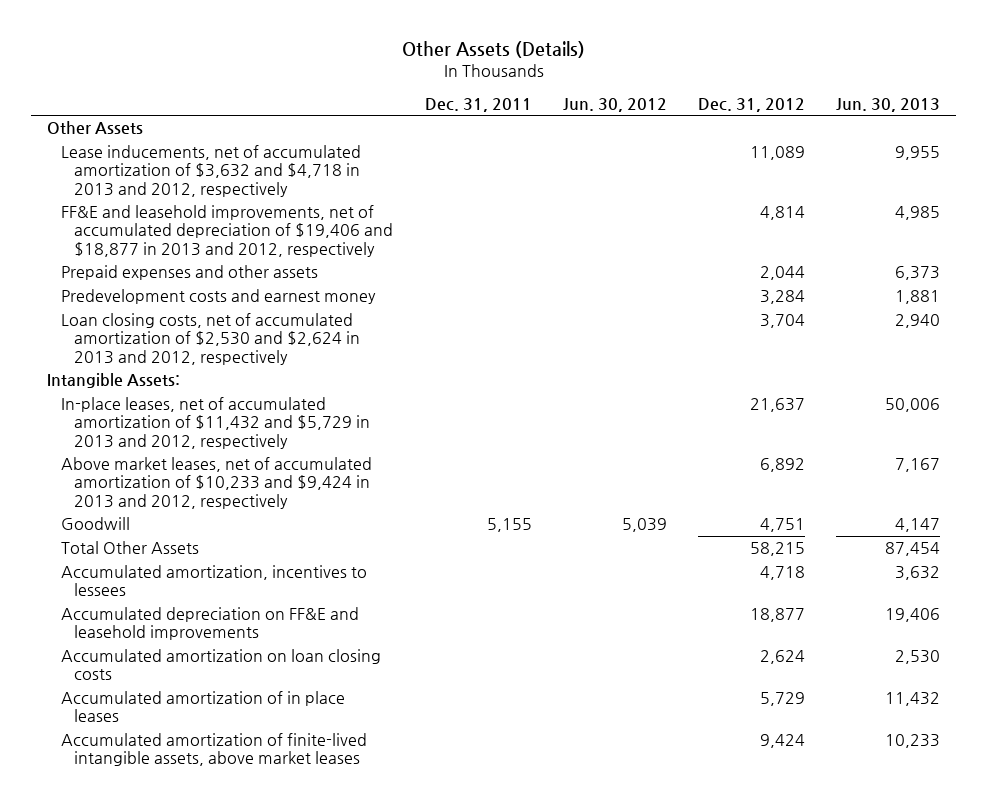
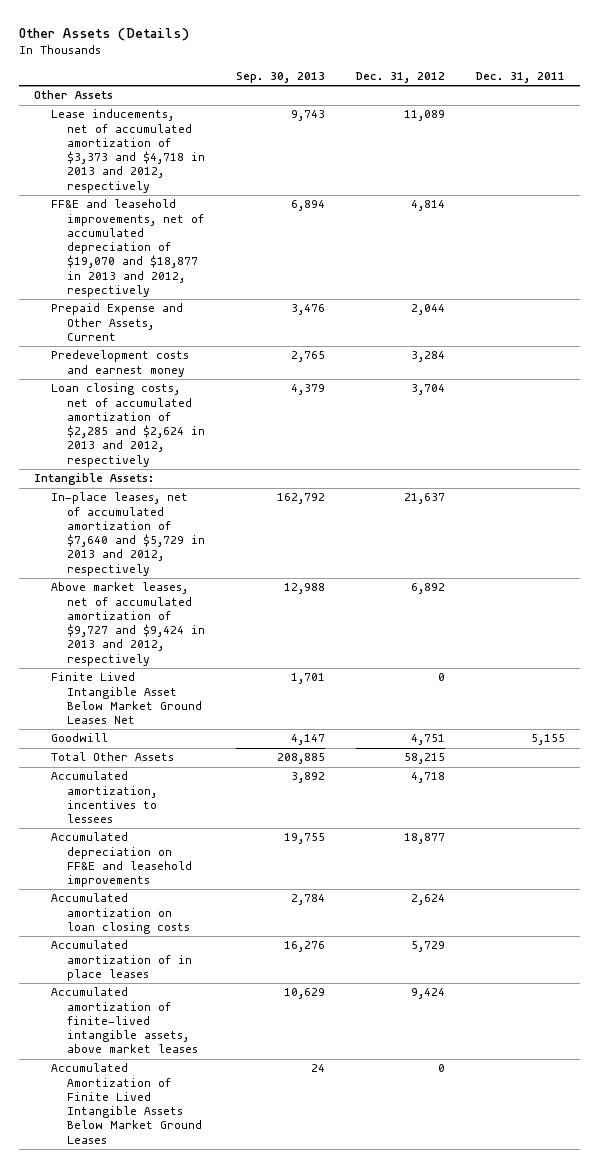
[562,97,667,112] Jun. 30, 2012 -> none
[836,97,941,112] Jun. 30, 2013 -> none
none -> [236,71,326,83] Sep. 30, 2013
[60,145,361,197] Lease inducements, net of accumulated amortization of $3,632 and $4,718 in 2013 and 2012, respectively -> [50,109,206,193] Lease inducements, net of accumulated amortization of $3,373 and $4,718 in 2013 and 2012, respectively
[60,205,394,257] FF&E and leasehold improvements, net of accumulated depreciation of $19,406 and $18,877 in 2013 and 2012, respectively -> [50,199,205,297] FF&E and leasehold improvements, net of accumulated depreciation of $19,070 and $18,877 in 2013 and 2012, respectively
[60,265,318,281] Prepaid expenses and other assets -> [50,303,183,341] Prepaid Expense and Other Assets, Current
[60,313,361,365] Loan closing costs, net of accumulated amortization of $2,530 and $2,624 in 2013 and 2012, respectively -> [50,383,206,467] Loan closing costs, net of accumulated amortization of $2,285 and $2,624 in 2013 and 2012, respectively
[60,397,371,449] In-place leases, net of accumulated amortization of $11,432 and $5,729 in 2013 and 2012, respectively -> [50,492,206,576] In-place leases, net of accumulated amortization of $7,640 and $5,729 in 2013 and 2012, respectively
[60,457,372,509] Above market leases, net of accumulated amortization of $10,233 and $9,424 in 2013 and 2012, respectively -> [50,582,206,666] Above market leases, net of accumulated amortization of $9,727 and $9,424 in 2013 and 2012, respectively
none -> [50,672,203,725] Finite Lived Intangible Asset Below Market Ground Leases Net
none -> [50,1063,203,1144] Accumulated Amortization of Finite Lived Intangible Assets Below Market Ground Leases

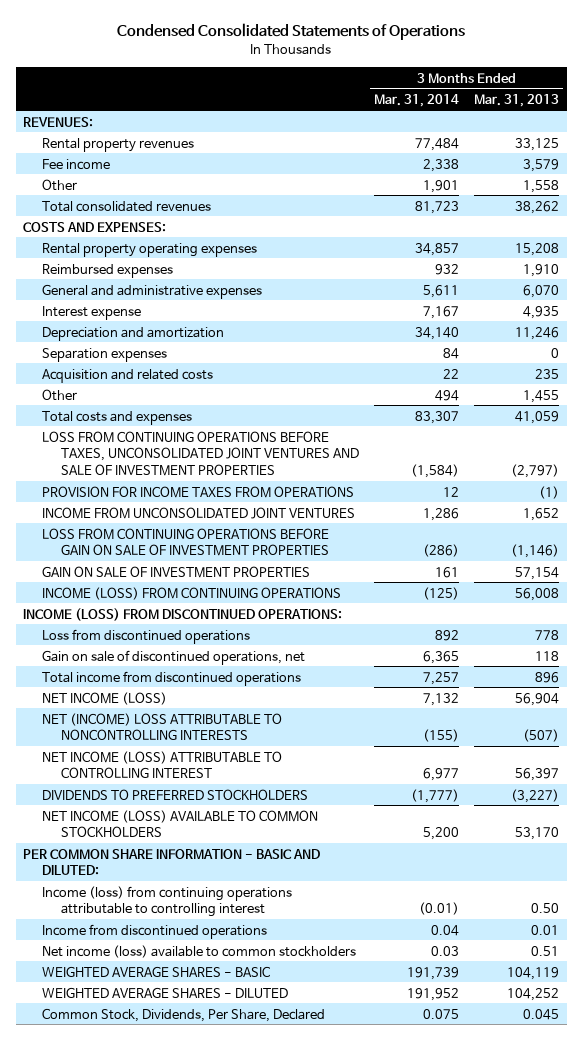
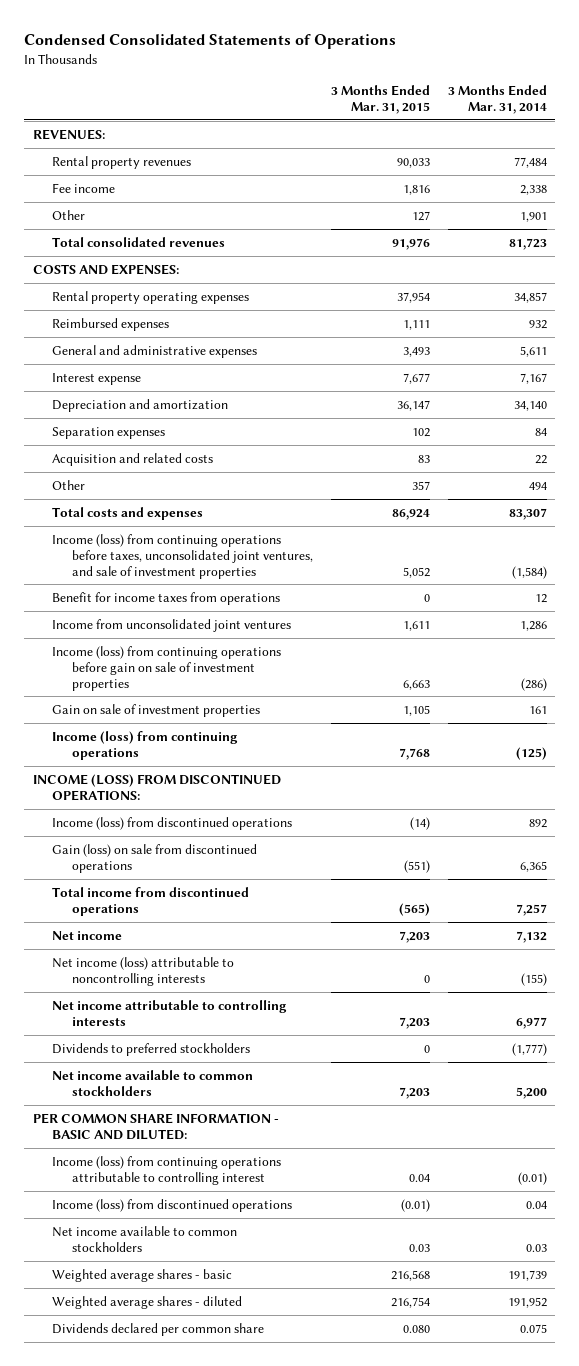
[474,94,560,108] Mar. 31, 2013 -> none
none -> [330,85,430,115] 3 Months Ended Mar. 31, 2015
[42,430,359,477] LOSS FROM CONTINUING OPERATIONS BEFORE TAXES, UNCONSOLIDATED JOINT VENTURES AND SALE OF INVESTMENT PROPERTIES -> [52,533,313,579] Income (loss) from continuing operations before taxes, unconsolidated joint ventures, and sale of investment properties
[42,485,355,498] PROVISION FOR INCOME TAXES FROM OPERATIONS -> [52,591,281,605] Benefit for income taxes from operations
[42,506,356,519] INCOME FROM UNCONSOLIDATED JOINT VENTURES -> [52,618,292,632] Income from unconsolidated joint ventures
[42,527,330,557] LOSS FROM CONTINUING OPERATIONS BEFORE GAIN ON SALE OF INVESTMENT PROPERTIES -> [52,645,282,691] Income (loss) from continuing operations before gain on sale of investment properties
[42,565,311,578] GAIN ON SALE OF INVESTMENT PROPERTIES -> [52,703,261,717] Gain on sale of investment properties
[42,586,342,600] INCOME (LOSS) FROM CONTINUING OPERATIONS -> [52,730,239,760] Income (loss) from continuing operations
[42,628,251,644] Loss from discontinued operations -> [52,816,293,830] Income (loss) from discontinued operations
[42,649,306,665] Gain on sale of discontinued operations, net -> [52,843,258,873] Gain (loss) on sale from discontinued operations
[42,691,168,705] NET INCOME (LOSS) -> [52,930,123,940] Net income
[42,712,283,741] NET (INCOME) LOSS ATTRIBUTABLE TO NONCONTROLLING INTERESTS -> [52,956,235,986] Net income (loss) attributable to noncontrolling interests
[42,750,283,779] NET INCOME (LOSS) ATTRIBUTABLE TO CONTROLLING INTEREST -> [52,999,288,1026] Net income attributable to controlling interests
[42,788,309,800] DIVIDENDS TO PREFERRED STOCKHOLDERS -> [52,1042,251,1056] Dividends to preferred stockholders
[42,809,319,838] NET INCOME (LOSS) AVAILABLE TO COMMON STOCKHOLDERS -> [52,1069,254,1096] Net income available to common stockholders
[42,923,268,939] Income from discontinued operations -> [52,1198,293,1212] Income (loss) from discontinued operations
[42,944,357,958] Net income (loss) available to common stockholders -> [52,1225,238,1252] Net income available to common stockholders
[42,965,271,977] WEIGHTED AVERAGE SHARES - BASIC -> [52,1268,233,1282] Weighted average shares - basic
[42,986,289,998] WEIGHTED AVERAGE SHARES - DILUTED -> [52,1295,243,1309] Weighted average shares - diluted
[42,1007,326,1022] Common Stock, Dividends, Per Share, Declared -> [52,1322,265,1336] Dividends declared per common share

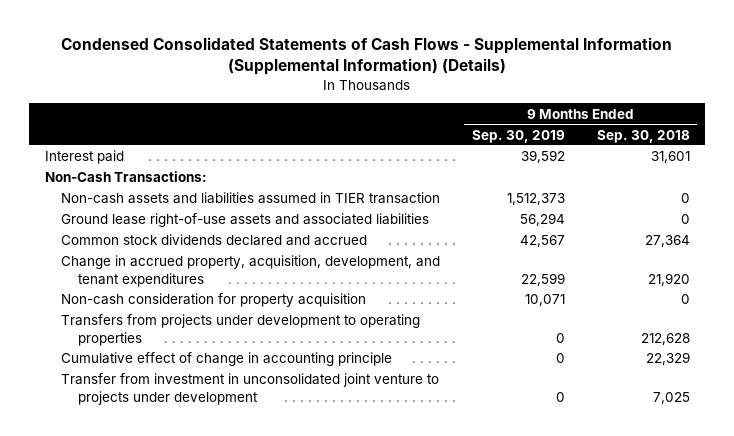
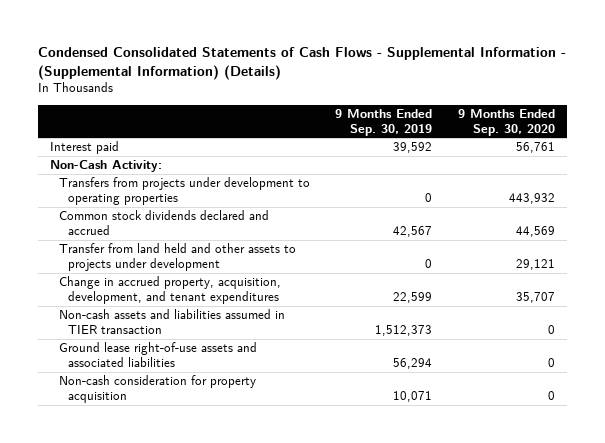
[61,37,673,76] Condensed Consolidated Statements of Cash Flows - Supplemental Information (Supplemental Information) (Details) -> [37,46,566,80] Condensed Consolidated Statements of Cash Flows - Supplemental Information - (Supplemental Information) (Details)
[596,129,690,143] Sep. 30, 2018 -> none
none -> [457,109,555,136] 9 Months Ended Sep. 30, 2020
[44,171,207,183] Non-Cash Transactions: -> [50,160,163,173] Non-Cash Activity:
[61,314,421,346] Transfers from projects under development to operating properties -> [59,177,311,205] Transfers from projects under development to operating properties
none -> [59,243,297,271] Transfer from land held and other assets to projects under development
[61,192,441,205] Non-cash assets and liabilities assumed in TIER transaction -> [59,309,286,334] Non-cash assets and liabilities assumed in TIER transaction
[61,213,430,228] Ground lease right-of-use assets and associated liabilities -> [59,342,258,367] Ground lease right-of-use assets and associated liabilities
[61,352,393,367] Cumulative effect of change in accounting principle -> none
[61,373,440,405] Transfer from investment in unconsolidated joint venture to projects under development -> none

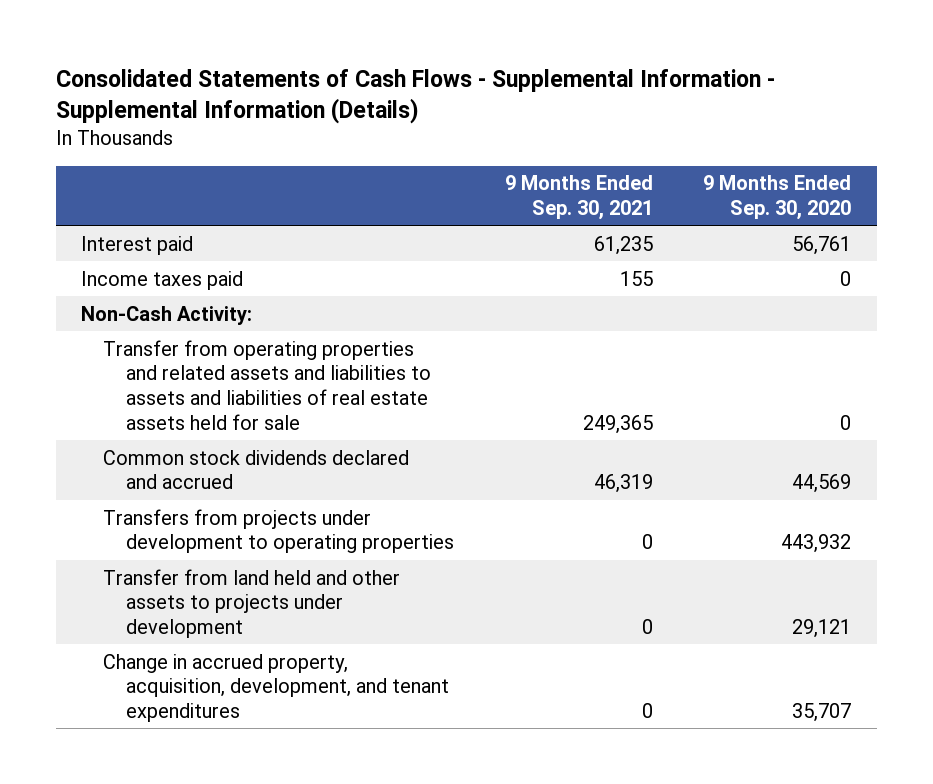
[37,46,566,80] Condensed Consolidated Statements of Cash Flows - Supplemental Information - (Supplemental Information) (Details) -> [55,69,775,125] Consolidated Statements of Cash Flows - Supplemental Information - Supplemental Information (Details)
[335,109,433,136] 9 Months Ended Sep. 30, 2019 -> none
none -> [504,175,653,220] 9 Months Ended Sep. 30, 2021
none -> [81,270,244,290] Income taxes paid
none -> [103,339,431,430] Transfer from operating properties and related assets and liabilities to assets and liabilities of real estate assets held for sale
[59,177,311,205] Transfers from projects under development to operating properties -> [103,508,454,554] Transfers from projects under development to operating properties
[59,309,286,334] Non-cash assets and liabilities assumed in TIER transaction -> none
[59,342,258,367] Ground lease right-of-use assets and associated liabilities -> none
[59,375,257,403] Non-cash consideration for property acquisition -> none

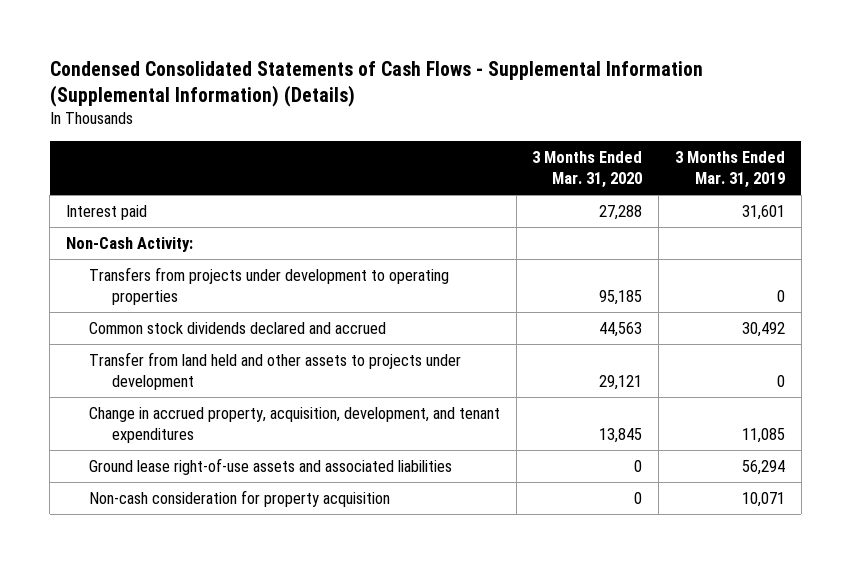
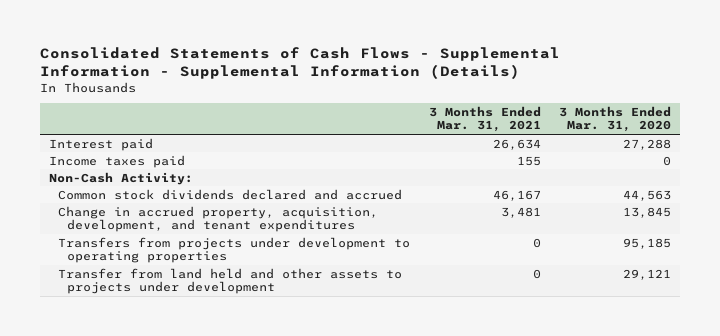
[49,60,703,107] Condensed Consolidated Statements of Cash Flows - Supplemental Information (Supplemental Information) (Details) -> [40,47,561,80] Consolidated Statements of Cash Flows - Supplemental Information - Supplemental Information (Details)
[674,151,785,188] 3 Months Ended Mar. 31, 2019 -> none
none -> [428,105,541,133] 3 Months Ended Mar. 31, 2021
none -> [49,154,186,168] Income taxes paid
[88,458,452,476] Ground lease right-of-use assets and associated liabilities -> none
[88,490,390,508] Non-cash consideration for property acquisition -> none
[88,267,449,305] Transfers from projects under development to operating properties -> [58,236,411,264] Transfers from projects under development to operating properties
[88,352,461,390] Transfer from land held and other assets to projects under development -> [58,267,403,295] Transfer from land held and other assets to projects under development

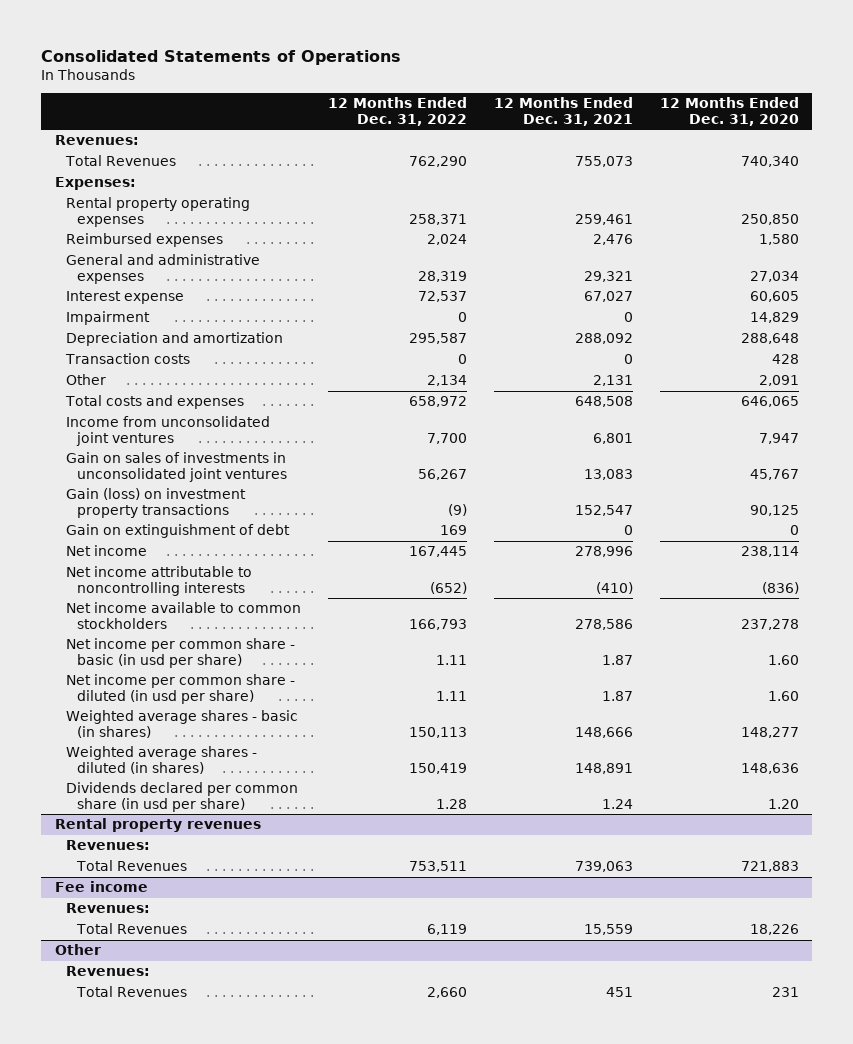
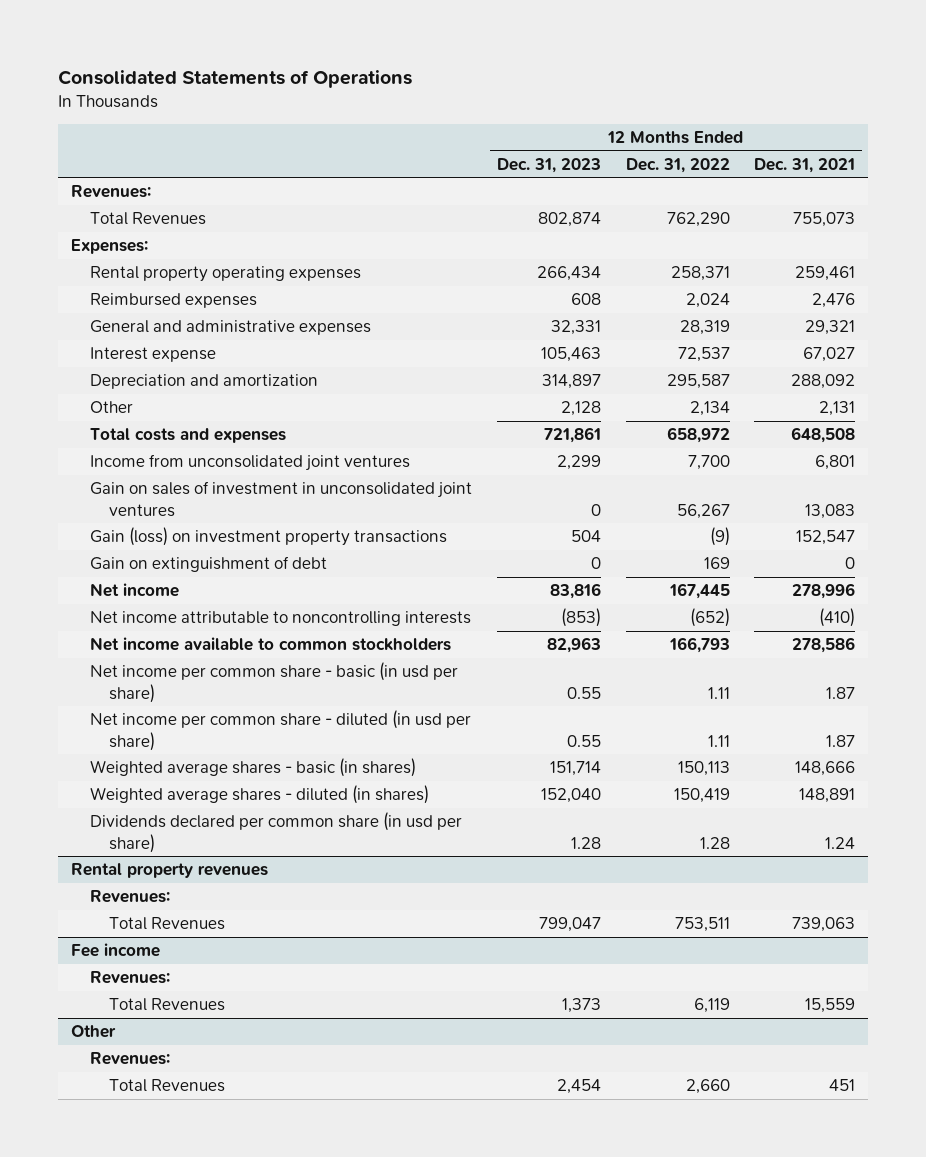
[659,97,799,126] 12 Months Ended Dec. 31, 2020 -> none
none -> [496,157,601,173] Dec. 31, 2023
[65,311,150,326] Impairment -> none
[64,353,190,365] Transaction costs -> none
[65,452,287,482] Gain on sales of investments in unconsolidated joint ventures -> [89,481,472,517] Gain on sales of investment in unconsolidated joint ventures

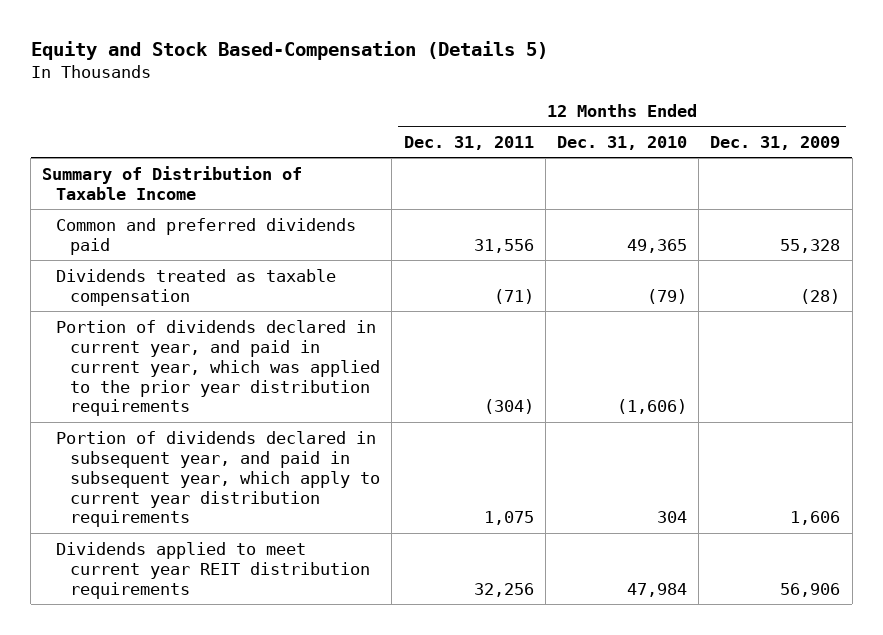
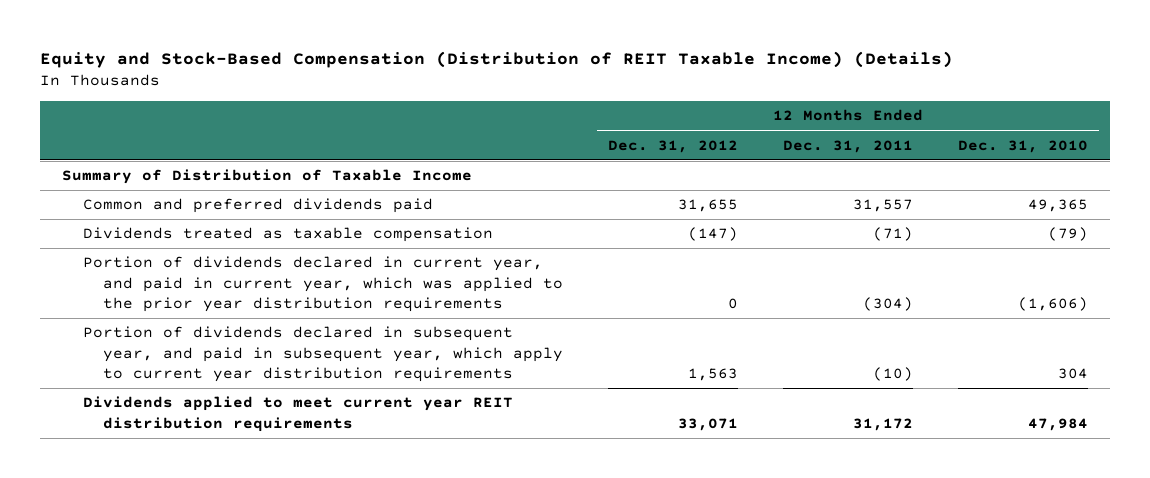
[30,41,548,61] Equity and Stock Based-Compensation (Details 5) -> [39,51,953,69] Equity and Stock-Based Compensation (Distribution of REIT Taxable Income) (Details)
[710,135,841,150] Dec. 31, 2009 -> none
none -> [607,139,738,153] Dec. 31, 2012
[473,238,534,253] 31,556 -> [852,199,913,213] 31,557
[483,511,534,526] 1,075 -> [872,366,913,381] (10)
[473,582,534,597] 32,256 -> [852,417,913,431] 31,172

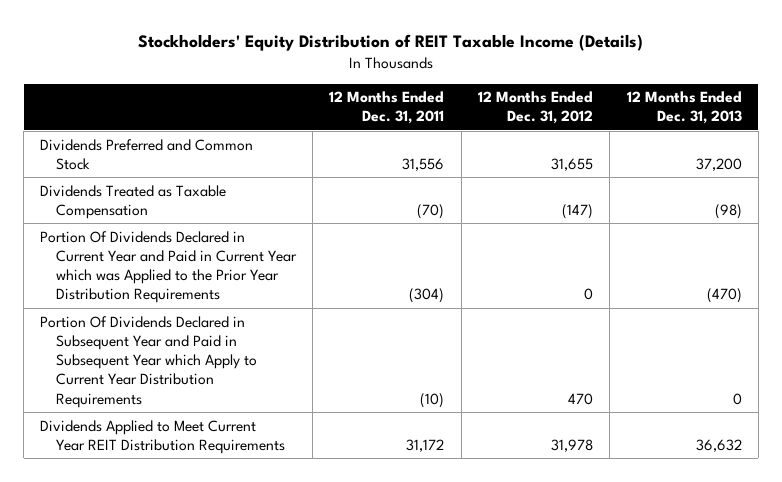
[39,51,953,69] Equity and Stock-Based Compensation (Distribution of REIT Taxable Income) (Details) -> [137,34,643,52] Stockholders' Equity Distribution of REIT Taxable Income (Details)
[957,139,1088,153] Dec. 31, 2010 -> none
none -> [626,91,742,125] 12 Months Ended Dec. 31, 2013
[62,169,473,185] Summary of Distribution of Taxable Income -> none
[82,198,433,214] Common and preferred dividends paid -> [40,138,254,170] Dividends Preferred and Common Stock
[852,199,913,213] 31,557 -> [402,157,445,171] 31,556
[82,227,493,243] Dividends treated as taxable compensation -> [40,184,227,219] Dividends Treated as Taxable Compensation
[872,227,913,242] (71) -> [417,203,445,219] (70)
[82,256,564,312] Portion of dividends declared in current year, and paid in current year, which was applied to the prior year distribution requirements -> [40,230,297,304] Portion Of Dividends Declared in Current Year and Paid in Current Year which was Applied to the Prior Year Distribution Requirements
[82,326,564,382] Portion of dividends declared in subsequent year, and paid in subsequent year, which apply to current year distribution requirements -> [40,315,257,408] Portion Of Dividends Declared in Subsequent Year and Paid in Subsequent Year which Apply to Current Year Distribution Requirements
[687,367,738,381] 1,563 -> [568,392,594,405] 470
[82,396,513,432] Dividends applied to meet current year REIT distribution requirements -> [40,419,285,454] Dividends Applied to Meet Current Year REIT Distribution Requirements
[677,417,738,431] 33,071 -> [551,438,594,452] 31,978

